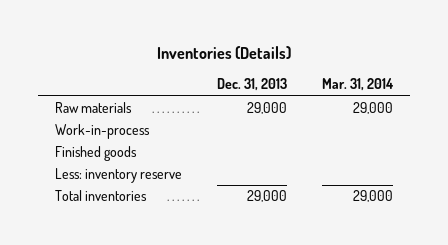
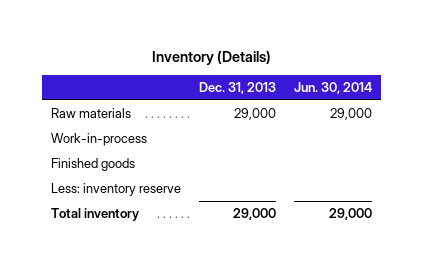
[156,46,291,60] Inventories (Details) -> [151,49,271,65] Inventory (Details)
[321,78,394,92] Mar. 31, 2014 -> none
none -> [294,81,373,94] Jun. 30, 2014
[54,190,147,202] Total inventories -> [51,208,140,222] Total inventory

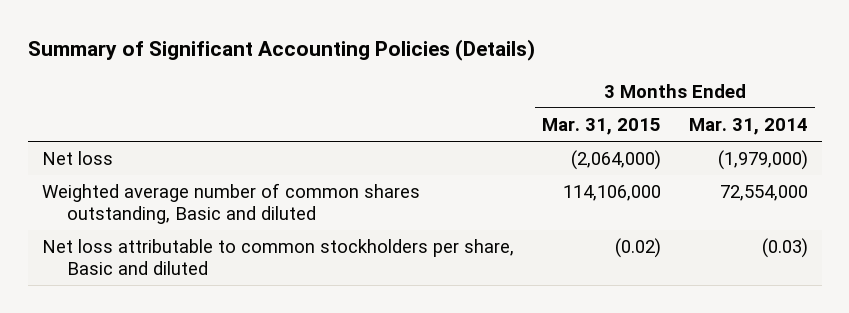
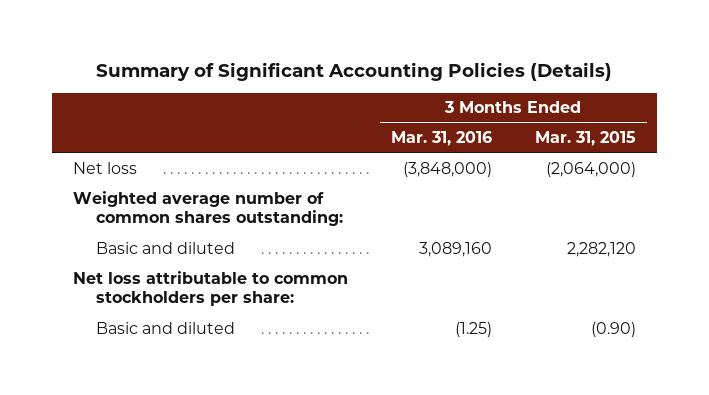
[688,118,808,136] Mar. 31, 2014 -> none
none -> [390,131,492,147] Mar. 31, 2016
none -> [73,190,343,227] Weighted average number of common shares outstanding:
[41,183,420,224] Weighted average number of common shares outstanding, Basic and diluted -> [95,241,235,254] Basic and diluted
[562,185,661,202] 114,106,000 -> [566,241,636,257] 2,282,120
none -> [73,270,349,307] Net loss attributable to common stockholders per share:
[41,239,514,275] Net loss attributable to common stockholders per share, Basic and diluted -> [95,321,235,334] Basic and diluted
[614,238,661,259] (0.02) -> [590,321,636,337] (0.90)

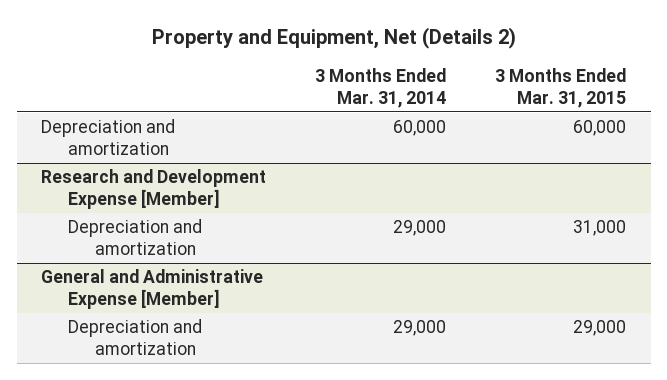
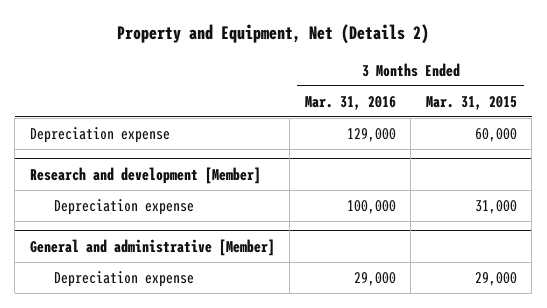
[315,67,447,109] 3 Months Ended Mar. 31, 2014 -> none
none -> [304,95,396,110] Mar. 31, 2016
[41,118,176,156] Depreciation and amortization -> none
[67,218,202,256] Depreciation and amortization -> none
[67,318,202,356] Depreciation and amortization -> none
none -> [29,127,170,144] Depreciation expense
[41,168,267,210] Research and Development Expense [Member] -> [29,166,261,184] Research and development [Member]
none -> [54,199,195,216] Depreciation expense
[41,268,264,310] General and Administrative Expense [Member] -> [29,238,275,256] General and administrative [Member]
none -> [54,271,195,288] Depreciation expense

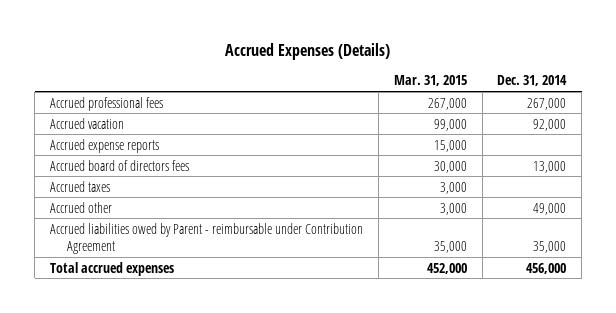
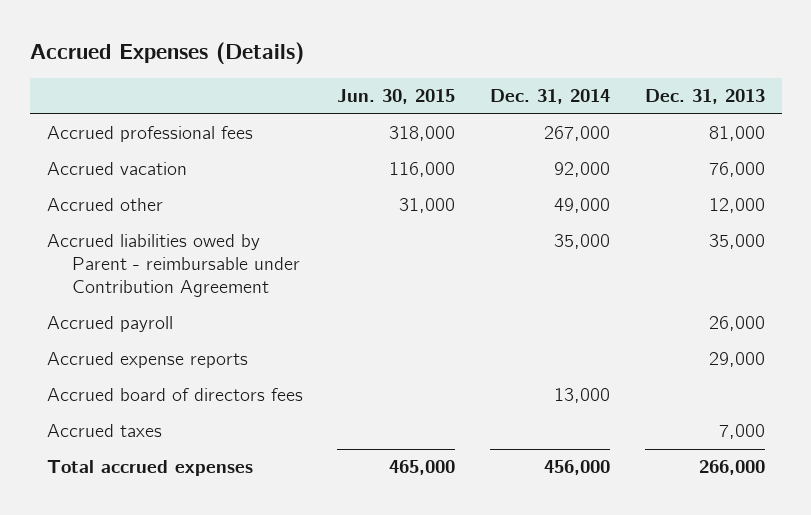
[393,75,467,87] Mar. 31, 2015 -> none
none -> [337,89,456,105] Jun. 30, 2015
none -> [644,89,765,105] Dec. 31, 2013
[50,201,113,213] Accrued other -> [46,198,163,212] Accrued other
[50,222,364,254] Accrued liabilities owed by Parent - reimbursable under Contribution Agreement -> [46,234,301,298] Accrued liabilities owed by Parent - reimbursable under Contribution Agreement
none -> [46,316,173,333] Accrued payroll

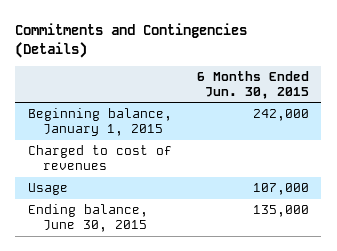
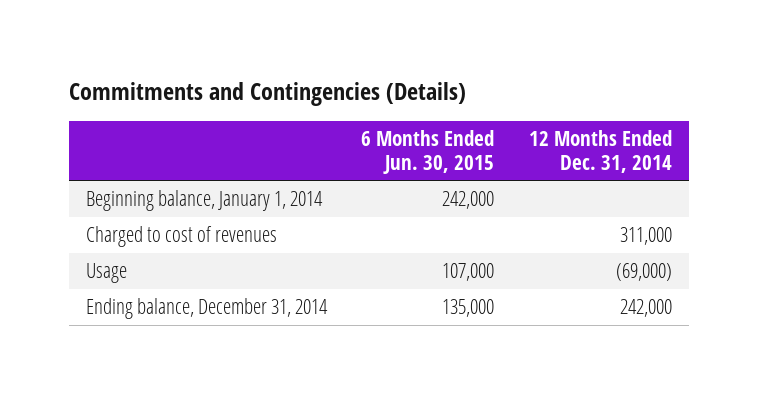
none -> [529,129,673,173] 12 Months Ended Dec. 31, 2014
[27,108,172,136] Beginning balance, January 1, 2015 -> [85,190,323,212] Beginning balance, January 1, 2014
[27,204,148,232] Ending balance, June 30, 2015 -> [85,298,328,320] Ending balance, December 31, 2014

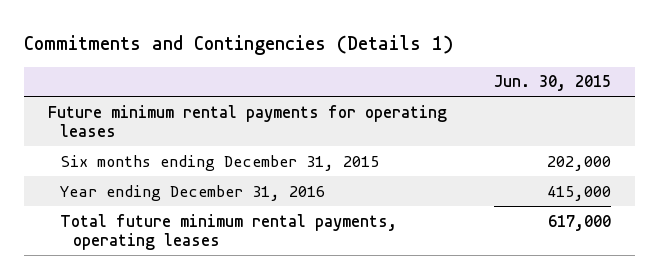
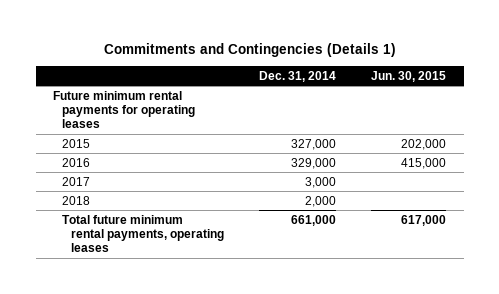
none -> [259,70,337,82] Dec. 31, 2014
[60,154,380,171] Six months ending December 31, 2015 -> [62,138,91,148] 2015
[60,184,326,201] Year ending December 31, 2016 -> [62,157,91,167] 2016
none -> [62,176,91,186] 2017
none -> [62,195,91,205] 2018

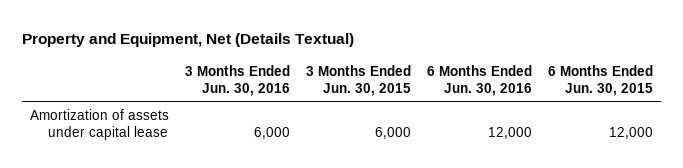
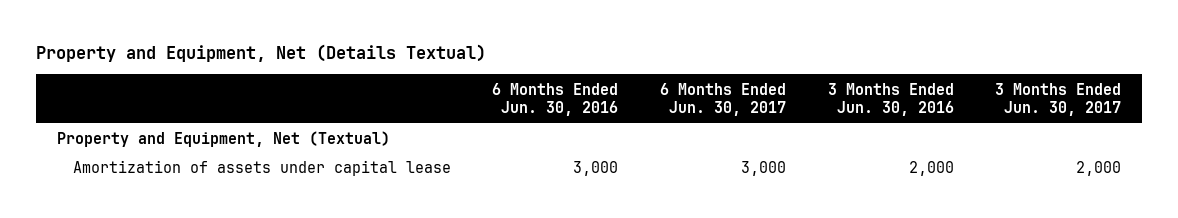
[306,64,412,96] 3 Months Ended Jun. 30, 2015 -> none
[548,64,654,96] 6 Months Ended Jun. 30, 2015 -> none
none -> [659,82,786,117] 6 Months Ended Jun. 30, 2017
none -> [995,82,1122,117] 3 Months Ended Jun. 30, 2017
none -> [56,131,390,148] Property and Equipment, Net (Textual)
[254,127,291,140] 6,000 -> [908,161,954,177] 2,000
[488,127,533,140] 12,000 -> [573,161,619,177] 3,000

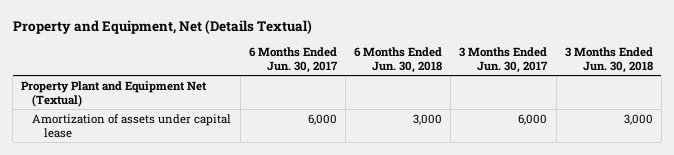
[492,82,619,117] 6 Months Ended Jun. 30, 2016 -> none
[827,82,954,117] 3 Months Ended Jun. 30, 2016 -> none
none -> [354,47,443,74] 6 Months Ended Jun. 30, 2018
none -> [564,47,653,74] 3 Months Ended Jun. 30, 2018
[56,131,390,148] Property and Equipment, Net (Textual) -> [21,80,208,107] Property Plant and Equipment Net (Textual)
[740,161,786,177] 3,000 -> [307,113,337,125] 6,000
[1076,161,1122,177] 2,000 -> [518,113,548,125] 6,000

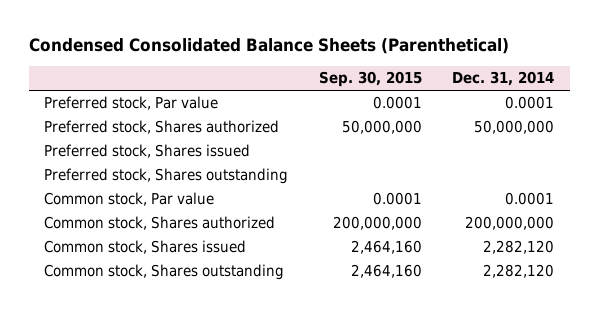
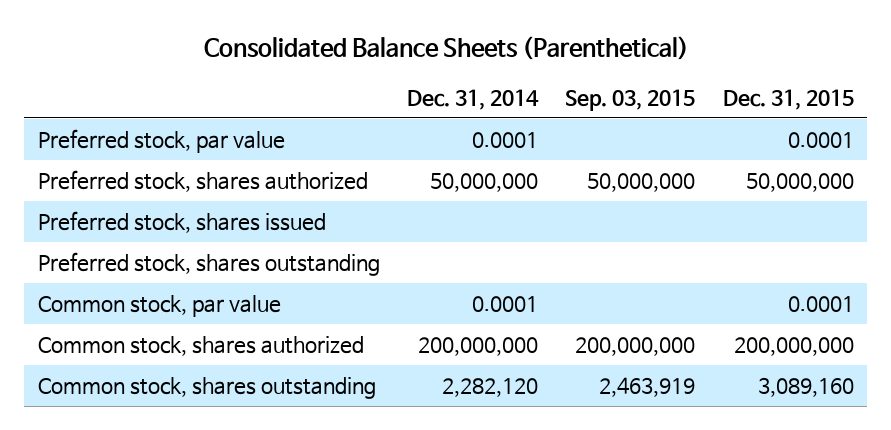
[28,38,509,55] Condensed Consolidated Balance Sheets (Parenthetical) -> [203,35,689,60] Consolidated Balance Sheets (Parenthetical)
[318,71,422,88] Sep. 30, 2015 -> none
none -> [565,88,696,111] Sep. 03, 2015
none -> [722,88,854,110] Dec. 31, 2015
[44,240,247,255] Common stock, Shares issued -> none
[44,96,219,111] Preferred stock, Par value -> [37,129,285,154] Preferred stock, par value
[44,120,280,135] Preferred stock, Shares authorized -> [37,170,368,193] Preferred stock, shares authorized
[44,144,251,159] Preferred stock, Shares issued -> [37,211,326,234] Preferred stock, shares issued
[44,168,289,185] Preferred stock, Shares outstanding -> [37,252,380,277] Preferred stock, shares outstanding
[44,192,215,207] Common stock, Par value -> [37,295,281,318] Common stock, par value
[44,216,276,231] Common stock, Shares authorized -> [37,336,364,357] Common stock, shares authorized
[44,264,285,281] Common stock, Shares outstanding -> [37,377,376,400] Common stock, shares outstanding

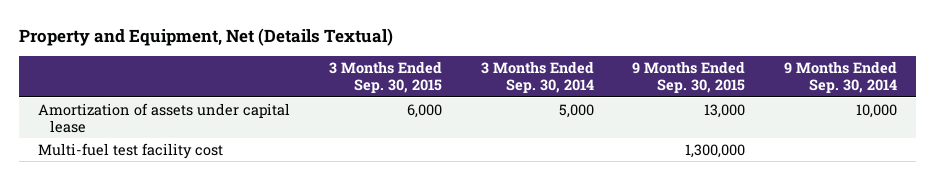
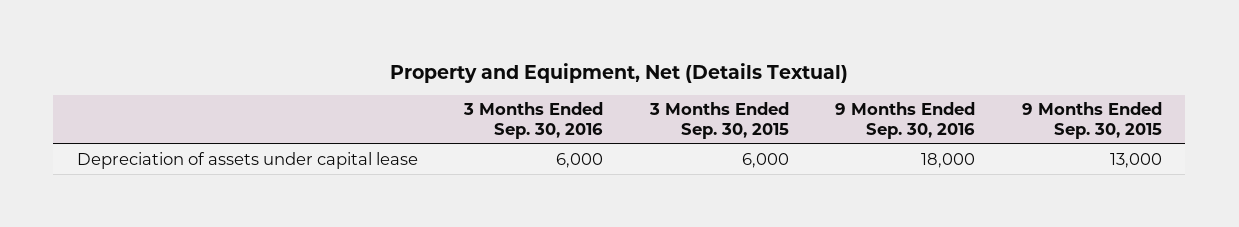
[480,61,594,94] 3 Months Ended Sep. 30, 2014 -> none
[784,61,898,94] 9 Months Ended Sep. 30, 2014 -> none
none -> [463,102,604,139] 3 Months Ended Sep. 30, 2016
none -> [835,102,976,139] 9 Months Ended Sep. 30, 2016
[38,142,224,159] Multi-fuel test facility cost -> none
[38,102,291,133] Amortization of assets under capital lease -> [76,152,418,170] Depreciation of assets under capital lease

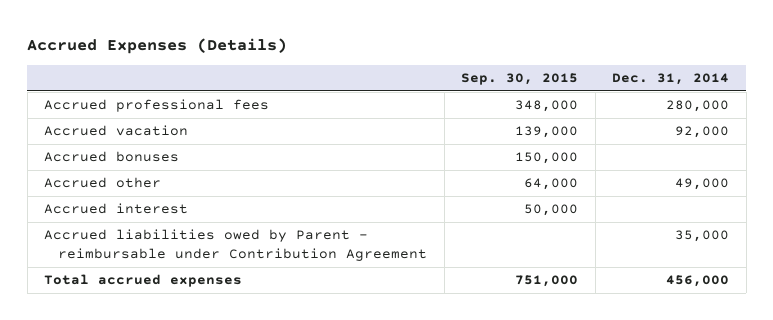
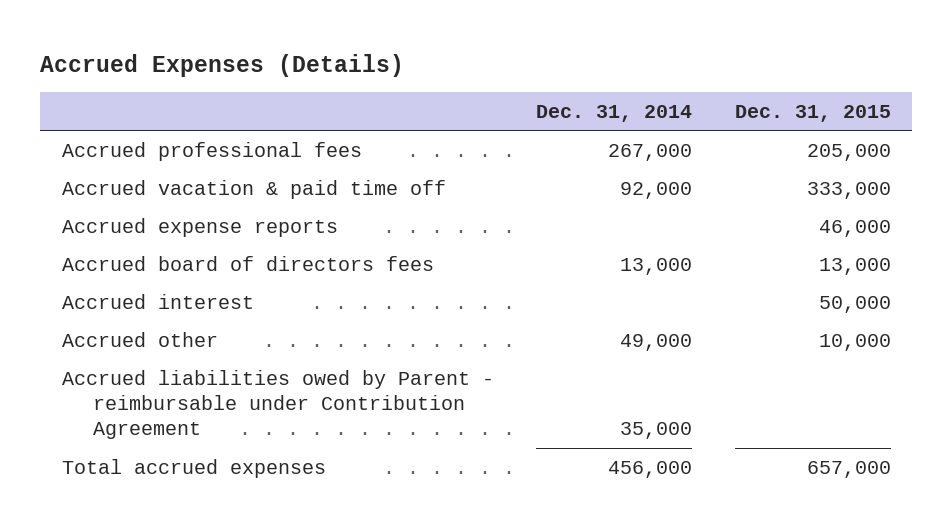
[461,72,579,85] Sep. 30, 2015 -> none
none -> [734,104,891,122] Dec. 31, 2015
[44,151,180,163] Accrued bonuses -> none
[666,100,730,113] 280,000 -> [608,143,693,161] 267,000
[44,125,189,137] Accrued vacation -> [61,179,446,199] Accrued vacation & paid time off
none -> [61,217,338,237] Accrued expense reports
none -> [61,255,434,271] Accrued board of directors fees
[44,177,162,189] Accrued other -> [61,331,218,347] Accrued other

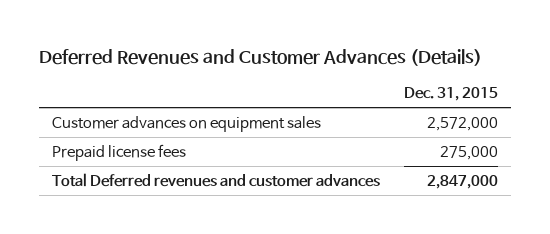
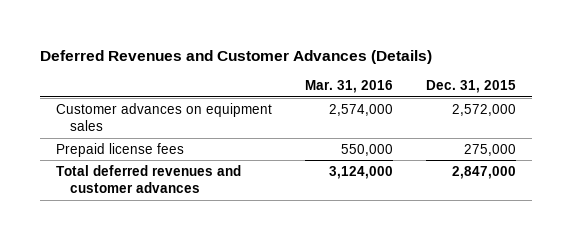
none -> [304,80,393,94] Mar. 31, 2016
[51,173,380,188] Total Deferred revenues and customer advances -> [56,164,242,193] Total deferred revenues and customer advances

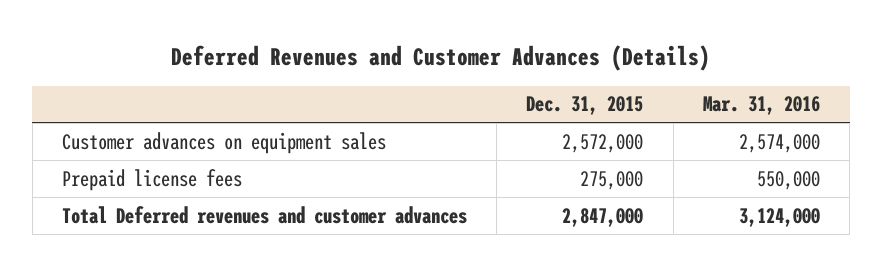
[56,164,242,193] Total deferred revenues and customer advances -> [62,205,468,224] Total Deferred revenues and customer advances

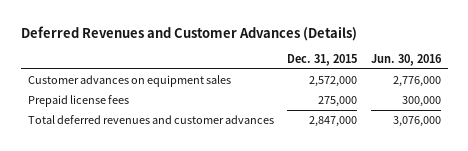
[702,96,820,116] Mar. 31, 2016 -> none
none -> [370,54,442,67] Jun. 30, 2016
[62,205,468,224] Total Deferred revenues and customer advances -> [27,114,274,124] Total deferred revenues and customer advances

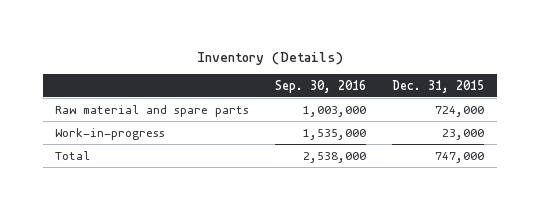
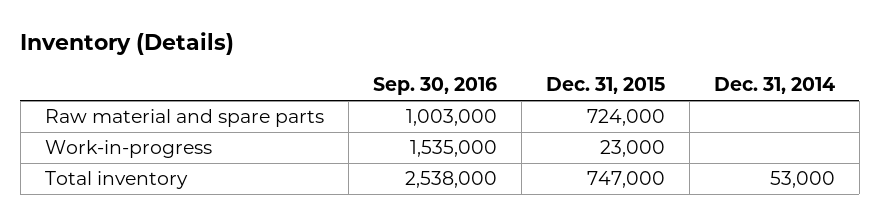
none -> [713,77,835,95] Dec. 31, 2014
[55,150,91,160] Total -> [44,171,188,190] Total inventory

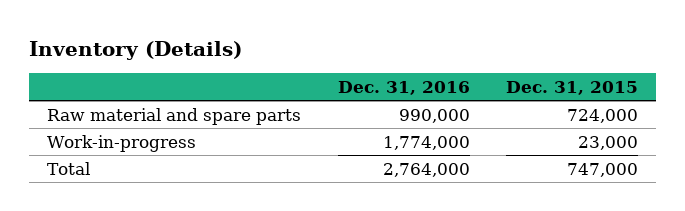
[372,77,497,96] Sep. 30, 2016 -> none
[713,77,835,95] Dec. 31, 2014 -> none
none -> [337,80,470,95] Dec. 31, 2016
[44,171,188,190] Total inventory -> [47,161,91,175] Total

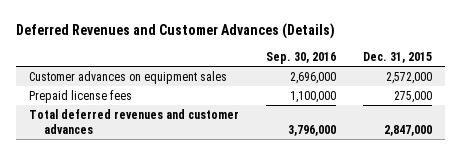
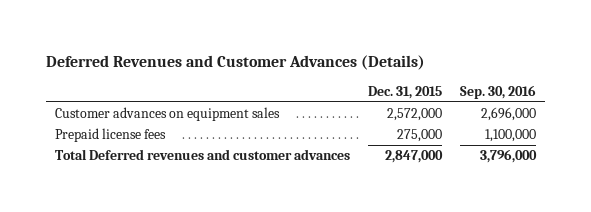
[29,108,240,134] Total deferred revenues and customer advances -> [54,148,350,160] Total Deferred revenues and customer advances

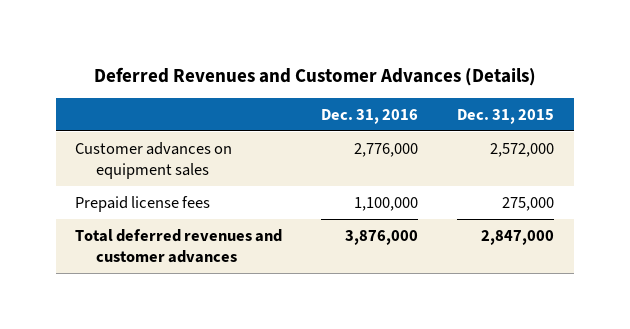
[459,84,536,99] Sep. 30, 2016 -> none
none -> [321,108,419,124] Dec. 31, 2016
[54,148,350,160] Total Deferred revenues and customer advances -> [75,228,283,263] Total deferred revenues and customer advances

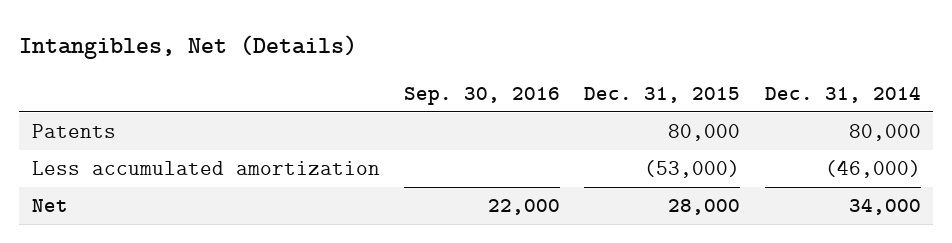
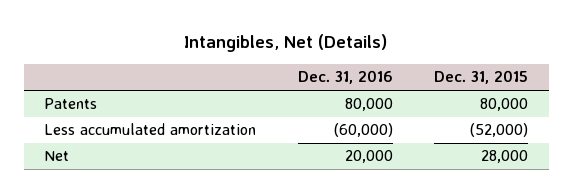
[403,86,560,105] Sep. 30, 2016 -> none
[764,85,921,103] Dec. 31, 2014 -> none
none -> [297,70,393,85] Dec. 31, 2016
[644,160,741,179] (53,000) -> [470,123,529,138] (52,000)

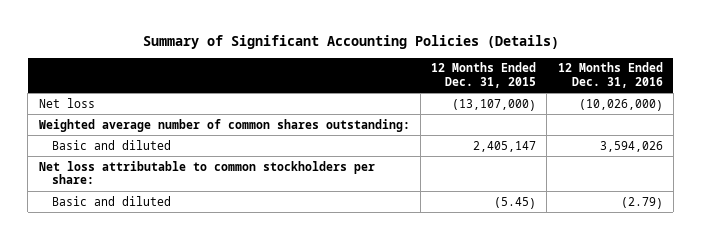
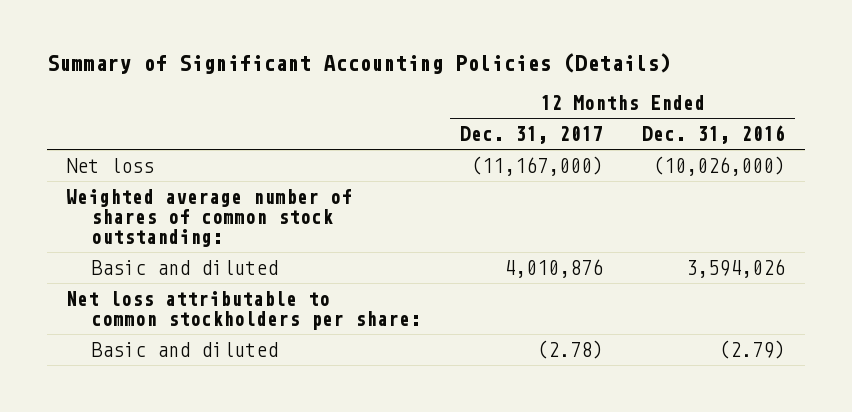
[431,62,537,88] 12 Months Ended Dec. 31, 2015 -> none
none -> [460,126,604,145] Dec. 31, 2017
[38,118,410,132] Weighted average number of common shares outstanding: -> [66,188,353,247] Weighted average number of shares of common stock outstanding:

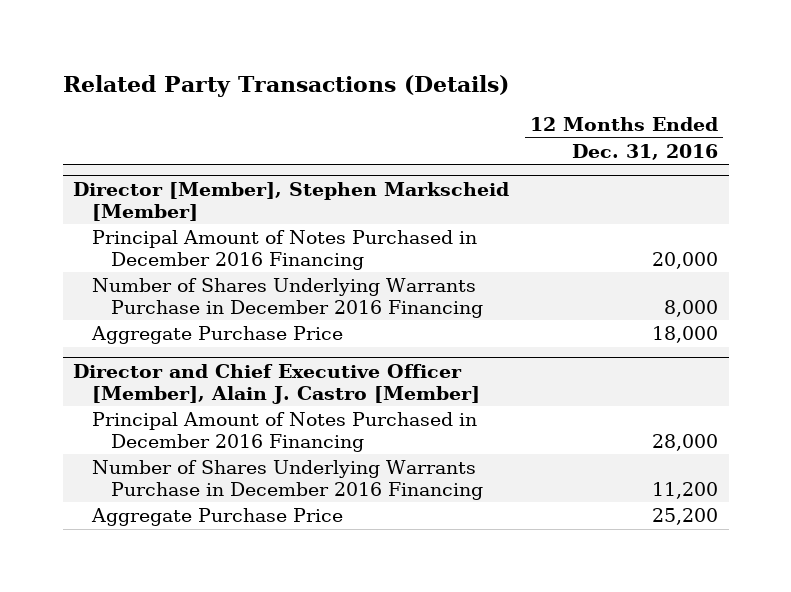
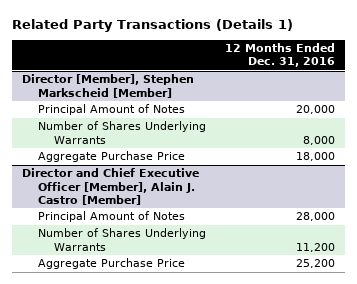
[62,74,509,97] Related Party Transactions (Details) -> [11,18,293,32] Related Party Transactions (Details 1)
[92,230,478,270] Principal Amount of Notes Purchased in December 2016 Financing -> [37,104,185,116] Principal Amount of Notes
[92,278,484,318] Number of Shares Underlying Warrants Purchase in December 2016 Financing -> [37,121,206,144] Number of Shares Underlying Warrants
[92,412,478,452] Principal Amount of Notes Purchased in December 2016 Financing -> [37,211,185,223] Principal Amount of Notes
[92,460,484,500] Number of Shares Underlying Warrants Purchase in December 2016 Financing -> [37,228,206,251] Number of Shares Underlying Warrants

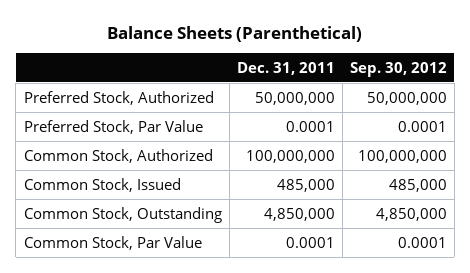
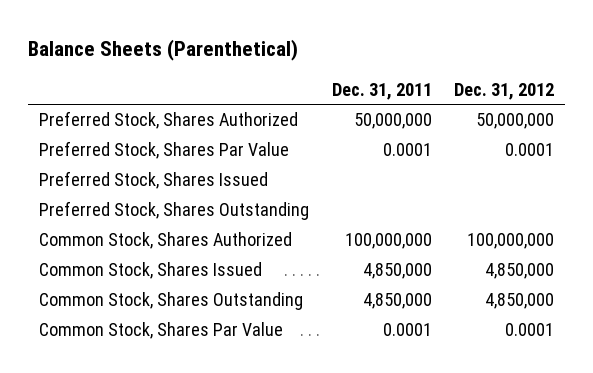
[349,61,447,77] Sep. 30, 2012 -> none
none -> [454,82,555,100] Dec. 31, 2012
[23,90,214,105] Preferred Stock, Authorized -> [39,111,299,130] Preferred Stock, Shares Authorized
[23,119,203,134] Preferred Stock, Par Value -> [39,141,290,160] Preferred Stock, Shares Par Value
none -> [39,171,269,190] Preferred Stock, Shares Issued
none -> [39,201,310,221] Preferred Stock, Shares Outstanding
[23,148,213,163] Common Stock, Authorized -> [39,232,293,250] Common Stock, Shares Authorized
[23,177,181,192] Common Stock, Issued -> [39,262,263,280] Common Stock, Shares Issued
[276,178,335,192] 485,000 -> [362,263,432,280] 4,850,000
[23,206,222,223] Common Stock, Outstanding -> [39,292,304,311] Common Stock, Shares Outstanding
[23,235,202,250] Common Stock, Par Value -> [39,322,284,340] Common Stock, Shares Par Value

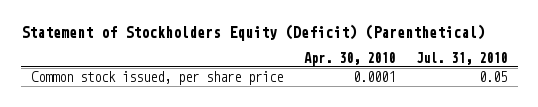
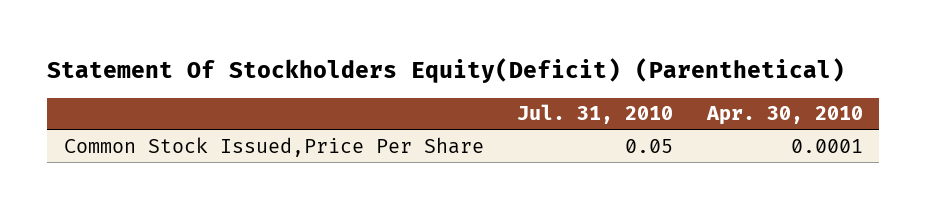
[20,23,485,41] Statement of Stockholders Equity (Deficit) (Parenthetical) -> [47,57,846,83] Statement Of Stockholders Equity(Deficit) (Parenthetical)
[31,71,284,86] Common stock issued, per share price -> [63,136,484,157] Common Stock Issued,Price Per Share

